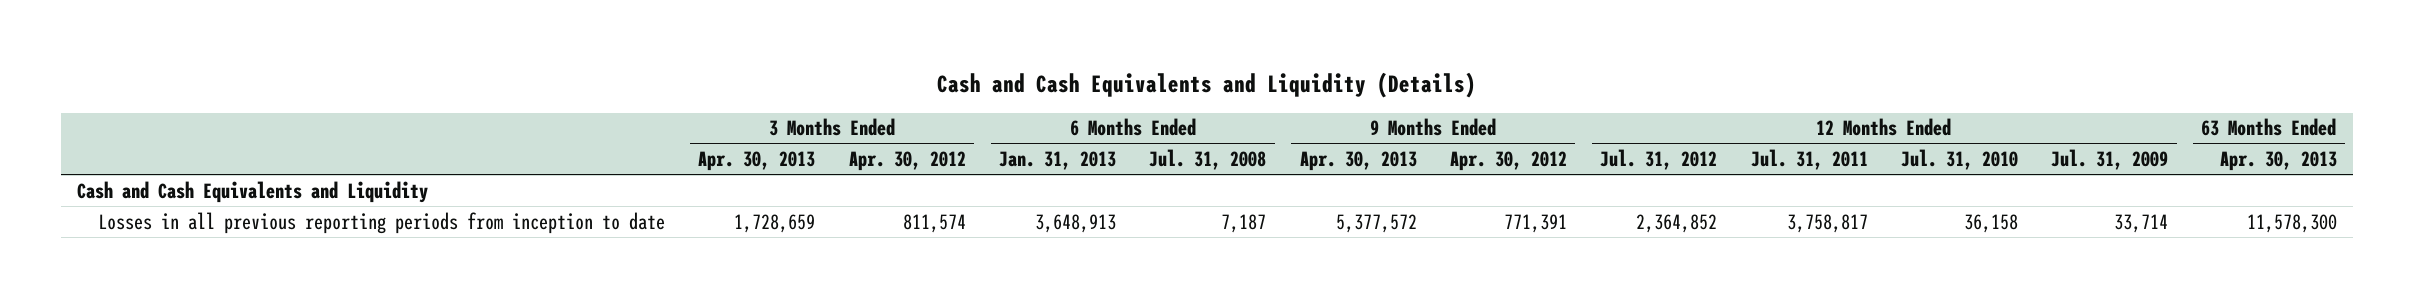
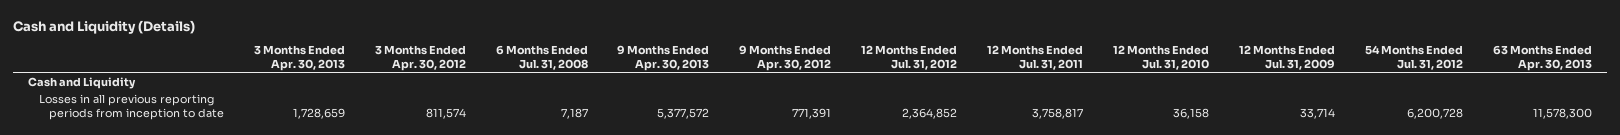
[936,72,1476,99] Cash and Cash Equivalents and Liquidity (Details) -> [13,19,196,34] Cash and Liquidity (Details)
[999,150,1117,170] Jan. 31, 2013 -> none
none -> [1364,45,1463,71] 54 Months Ended Jul. 31, 2012
[77,180,429,203] Cash and Cash Equivalents and Liquidity -> [28,77,137,90] Cash and Liquidity

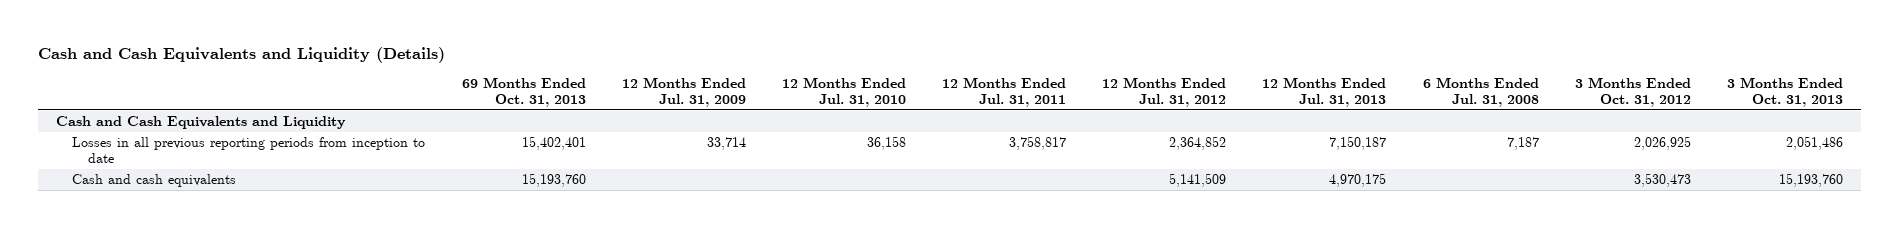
[13,19,196,34] Cash and Liquidity (Details) -> [38,47,446,64] Cash and Cash Equivalents and Liquidity (Details)
[253,45,345,72] 3 Months Ended Apr. 30, 2013 -> none
[374,45,466,72] 3 Months Ended Apr. 30, 2012 -> none
[617,45,710,72] 9 Months Ended Apr. 30, 2013 -> none
[739,45,832,72] 9 Months Ended Apr. 30, 2012 -> none
[1364,45,1463,71] 54 Months Ended Jul. 31, 2012 -> none
[1492,45,1592,72] 63 Months Ended Apr. 30, 2013 -> none
none -> [461,76,586,108] 69 Months Ended Oct. 31, 2013
none -> [1262,76,1387,108] 12 Months Ended Jul. 31, 2013
none -> [1574,76,1691,108] 3 Months Ended Oct. 31, 2012
none -> [1726,76,1843,108] 3 Months Ended Oct. 31, 2013
[28,77,137,90] Cash and Liquidity -> [56,115,347,129] Cash and Cash Equivalents and Liquidity
none -> [72,173,237,187] Cash and cash equivalents

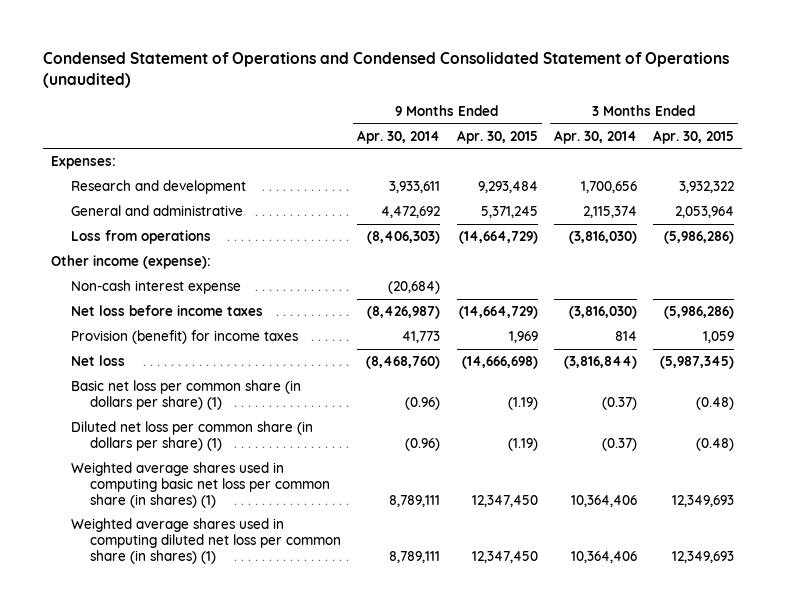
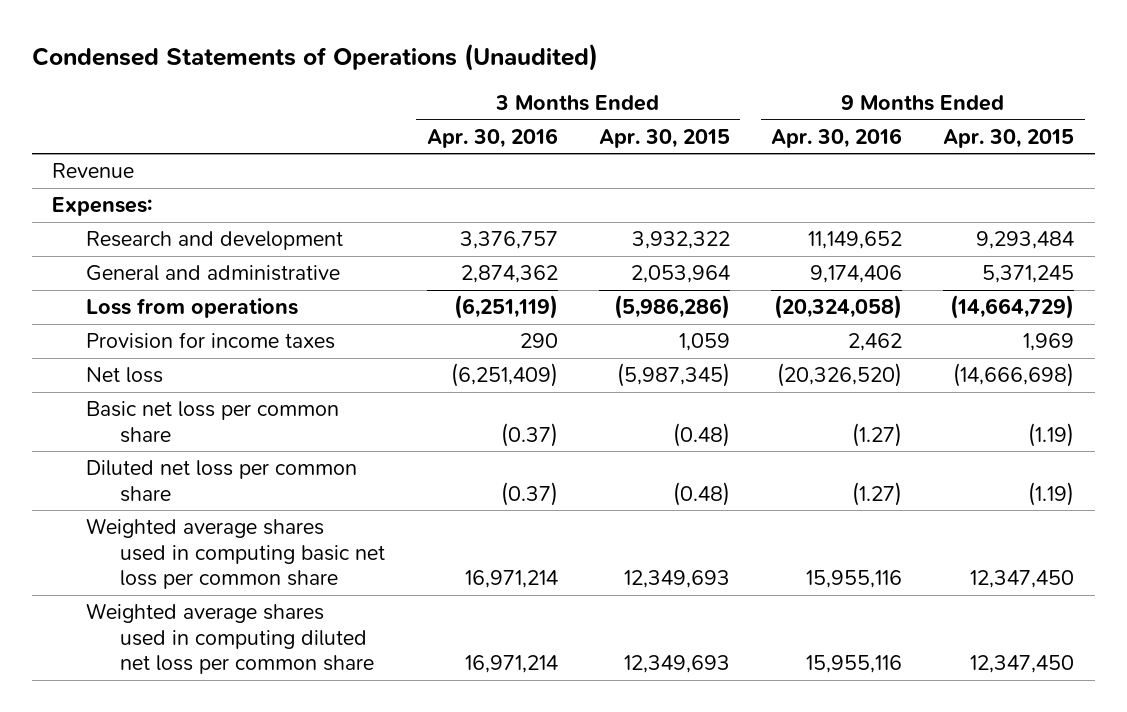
[43,52,730,88] Condensed Statement of Operations and Condensed Consolidated Statement of Operations (unaudited) -> [31,42,598,71] Condensed Statements of Operations (Unaudited)
[357,129,441,144] Apr. 30, 2014 -> none
[553,129,637,144] Apr. 30, 2014 -> none
none -> [426,127,558,148] Apr. 30, 2016
none -> [771,127,903,148] Apr. 30, 2016
none -> [52,163,135,179] Revenue
[51,255,212,270] Other income (expense): -> none
[70,280,241,295] Non-cash interest expense -> none
[70,305,263,317] Net loss before income taxes -> none
[70,330,298,345] Provision (benefit) for income taxes -> [86,332,336,350] Provision for income taxes
[70,380,301,411] Basic net loss per common share (in dollars per share) (1) -> [86,401,340,443] Basic net loss per common share
[70,421,313,452] Diluted net loss per common share (in dollars per share) (1) -> [86,460,358,502] Diluted net loss per common share
[70,462,331,508] Weighted average shares used in computing basic net loss per common share (in shares) (1) -> [86,518,386,590] Weighted average shares used in computing basic net loss per common share
[70,518,342,564] Weighted average shares used in computing diluted net loss per common share (in shares) (1) -> [86,603,375,675] Weighted average shares used in computing diluted net loss per common share

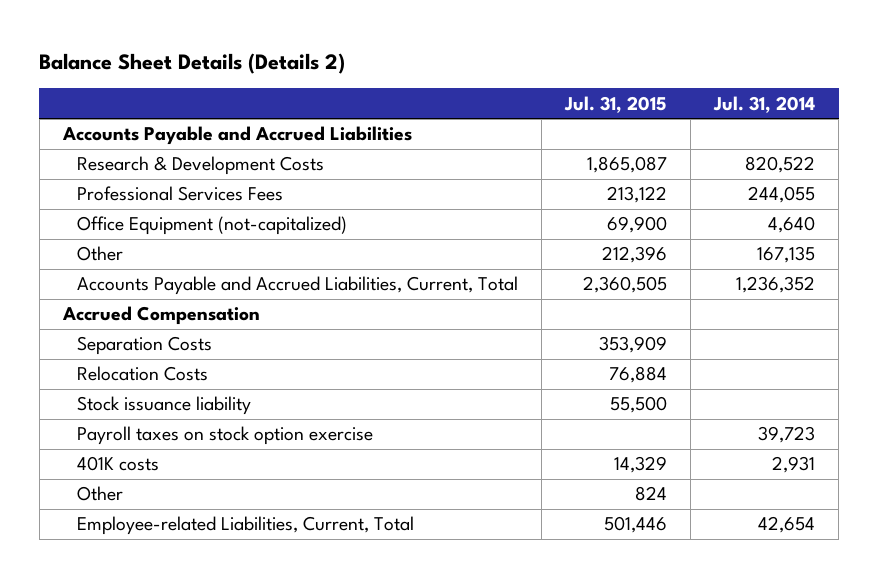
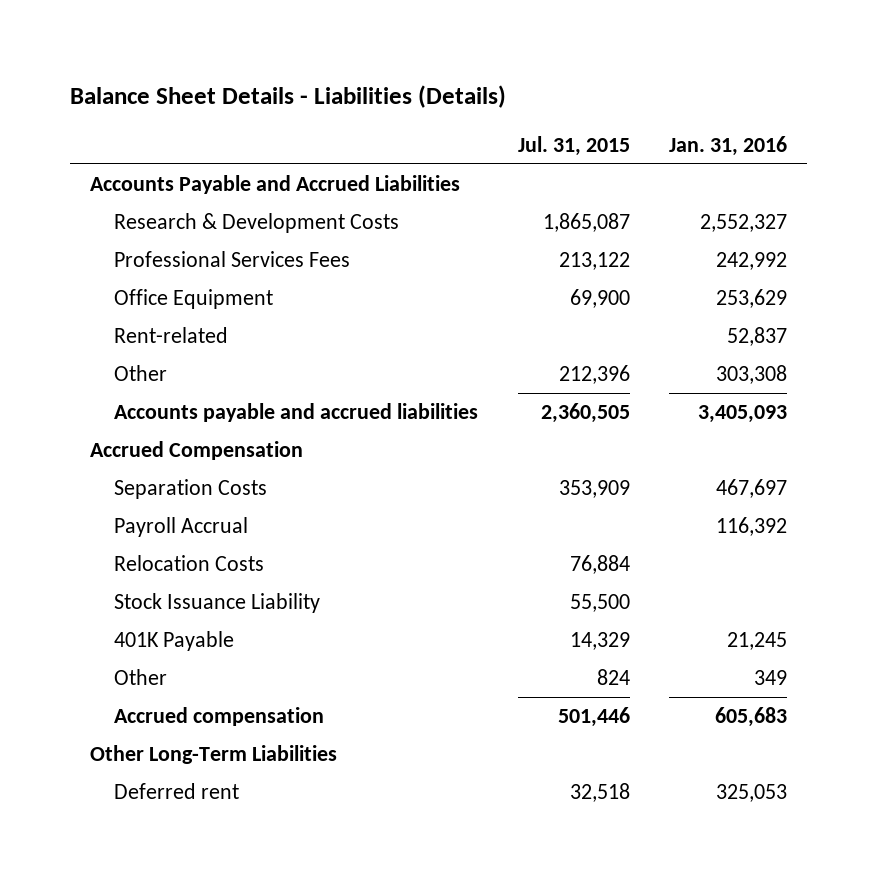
[39,52,346,74] Balance Sheet Details (Details 2) -> [69,84,506,108] Balance Sheet Details - Liabilities (Details)
[713,95,816,113] Jul. 31, 2014 -> none
none -> [669,135,788,156] Jan. 31, 2016
[76,216,347,236] Office Equipment (not-capitalized) -> [114,289,274,310] Office Equipment
none -> [114,327,229,344] Rent-related
[76,276,518,296] Accounts Payable and Accrued Liabilities, Current, Total -> [114,403,479,423] Accounts payable and accrued liabilities
none -> [114,517,249,538] Payroll Accrual
[76,426,373,446] Payroll taxes on stock option exercise -> none
[76,396,251,416] Stock issuance liability -> [114,593,321,614] Stock Issuance Liability
[76,456,159,472] 401K costs -> [114,631,235,652] 401K Payable
[76,516,414,536] Employee-related Liabilities, Current, Total -> [114,707,325,727] Accrued compensation
none -> [89,745,337,765] Other Long-Term Liabilities
none -> [114,783,240,800] Deferred rent

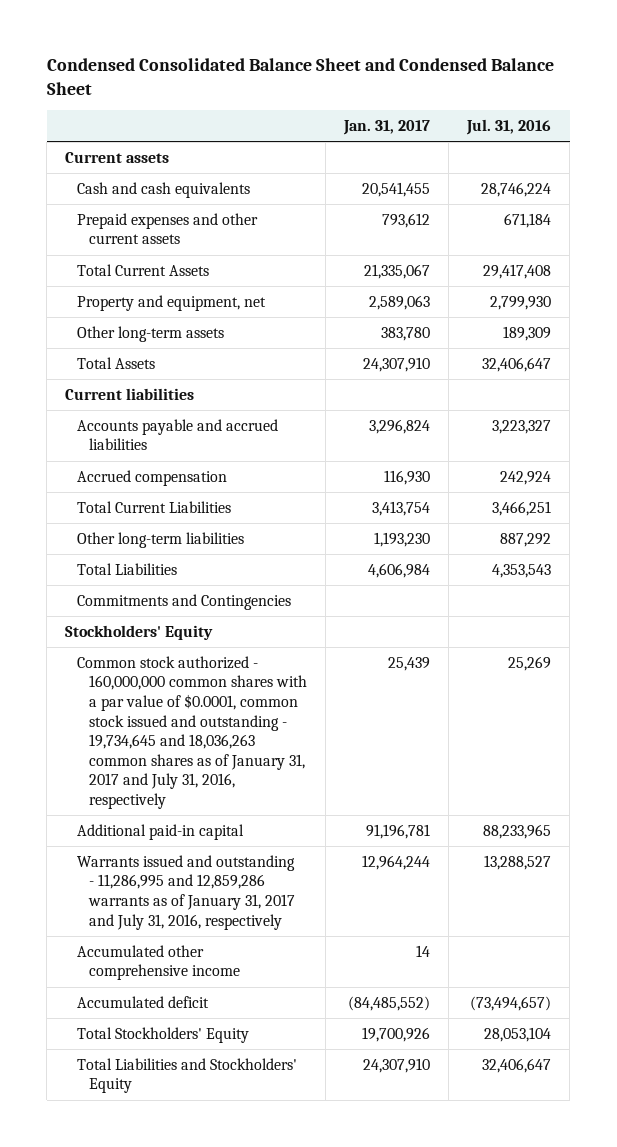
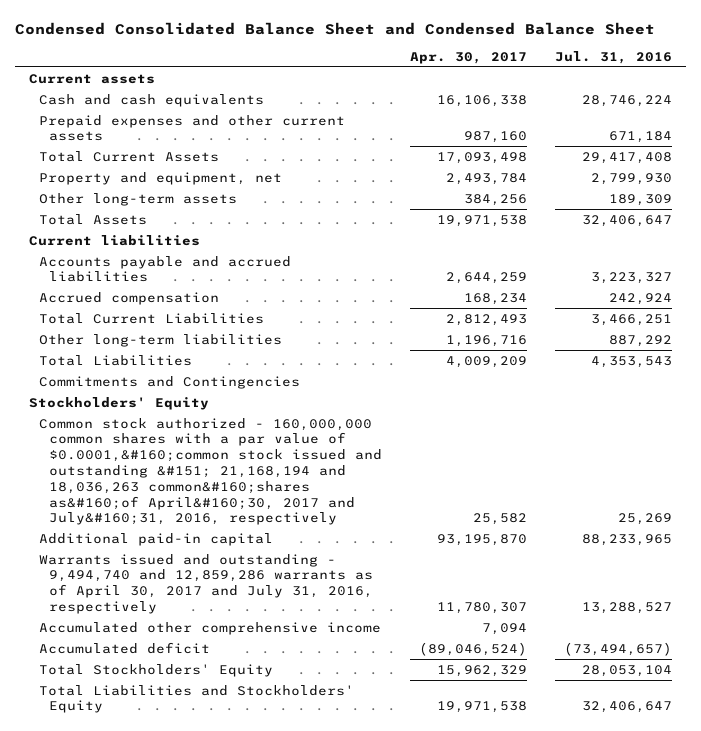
[343,120,431,136] Jan. 31, 2017 -> none
none -> [410,51,528,64] Apr. 30, 2017
[77,655,308,810] Common stock authorized - 160,000,000 common shares with a par value of $0.0001, common stock issued and outstanding - 19,734,645 and 18,036,263 common shares as of January 31, 2017 and July 31, 2016, respectively -> [38,417,383,526] Common stock authorized - 160,000,000 common shares with a par value of $0.0001,&#160;common stock issued and outstanding &#151; 21,168,194 and 18,036,263 common&#160;shares as&#160;of April&#160;30, 2017 and July&#160;31, 2016, respectively
[77,854,296,930] Warrants issued and outstanding - 11,286,995 and 12,859,286 warrants as of January 31, 2017 and July 31, 2016, respectively -> [38,553,374,614] Warrants issued and outstanding - 9,494,740 and 12,859,286 warrants as of April 30, 2017 and July 31, 2016, respectively

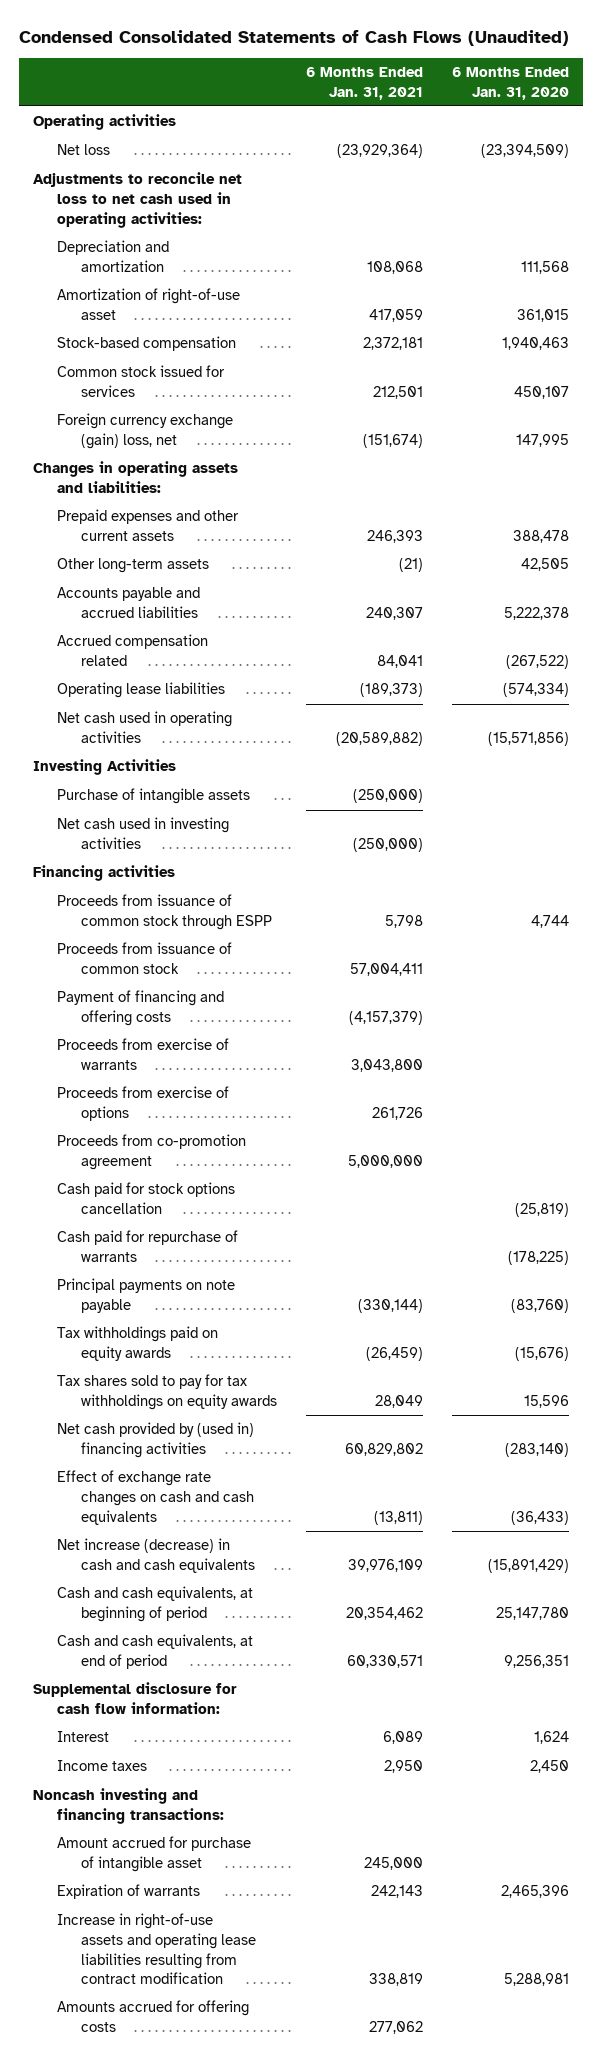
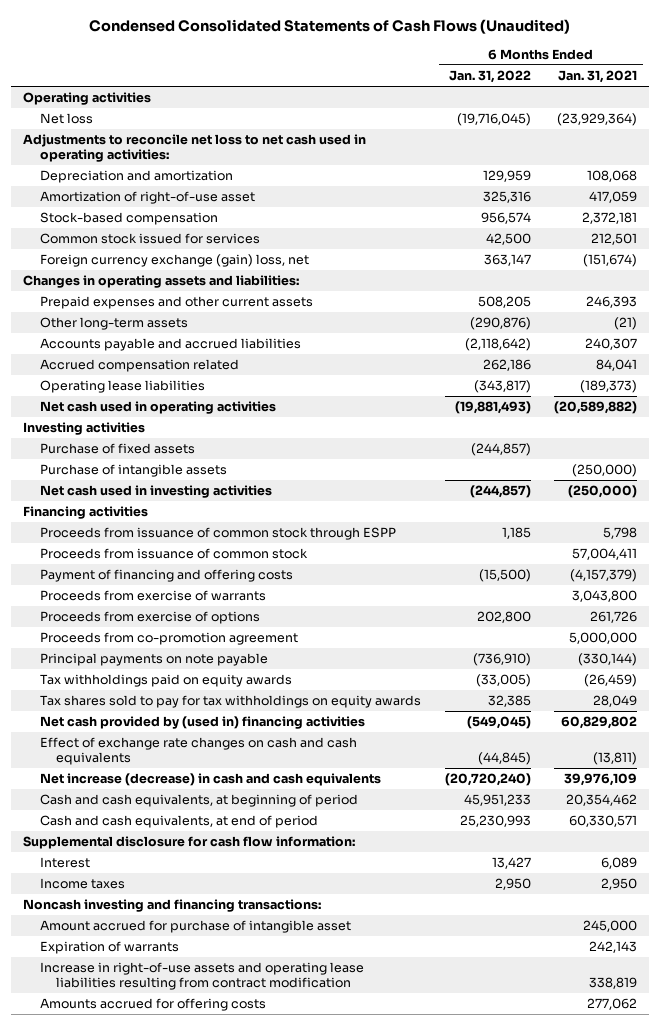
[451,67,569,100] 6 Months Ended Jan. 31, 2020 -> none
none -> [448,70,531,84] Jan. 31, 2022
[33,759,177,776] Investing Activities -> [23,422,146,436] Investing activities
none -> [39,443,195,455] Purchase of fixed assets
[57,1182,236,1215] Cash paid for stock options cancellation -> none
[57,1230,239,1263] Cash paid for repurchase of warrants -> none

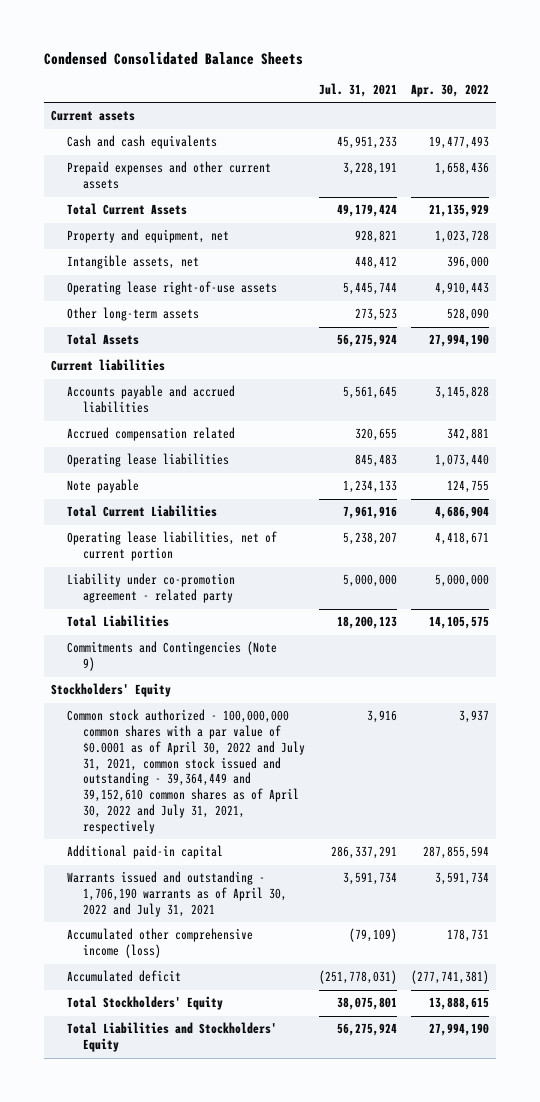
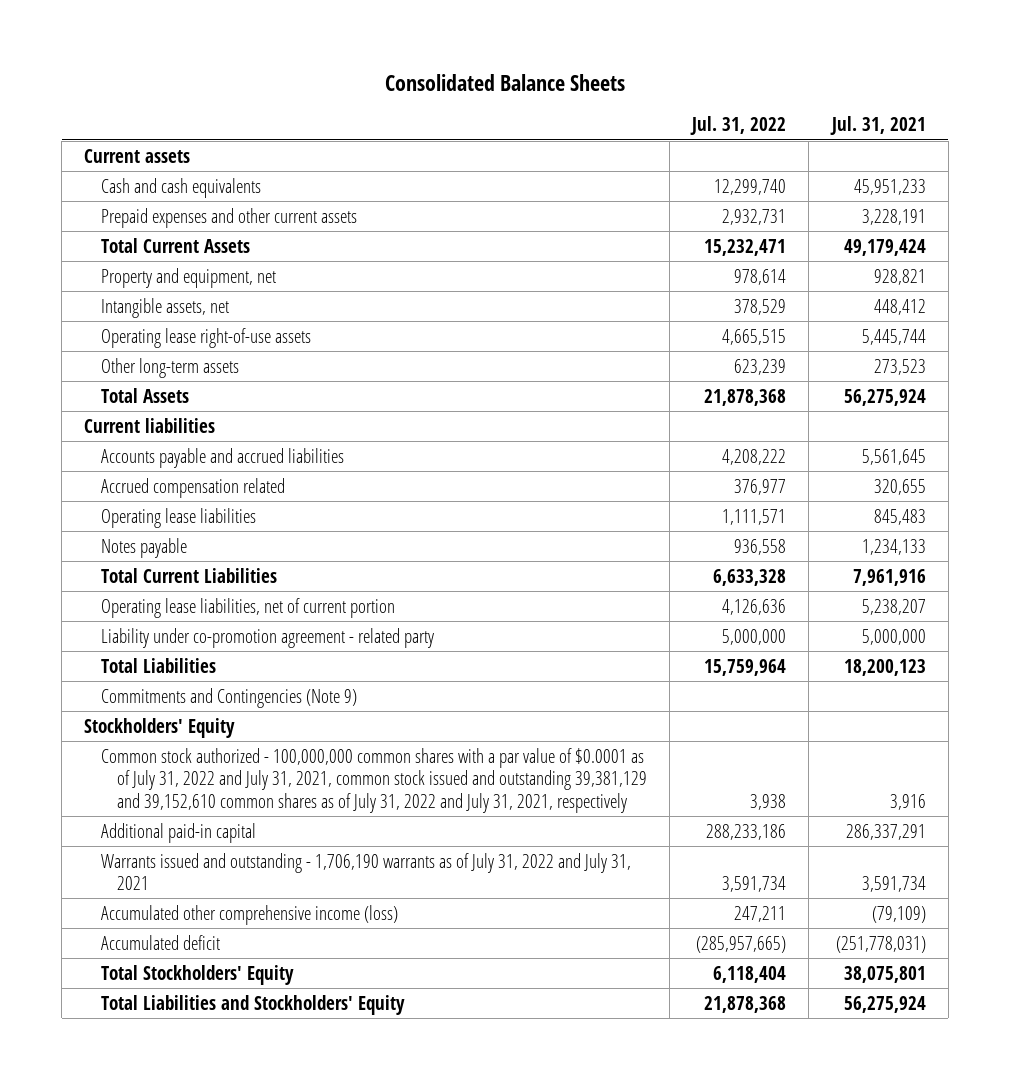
[43,51,303,65] Condensed Consolidated Balance Sheets -> [384,73,625,91] Consolidated Balance Sheets
[411,83,490,97] Apr. 30, 2022 -> none
none -> [690,116,787,136] Jul. 31, 2022
[66,479,139,494] Note payable -> [100,537,187,558] Notes payable
[66,709,305,834] Common stock authorized - 100,000,000 common shares with a par value of $0.0001 as of April 30, 2022 and July 31, 2021, common stock issued and outstanding - 39,364,449 and 39,152,610 common shares as of April 30, 2022 and July 31, 2021, respectively -> [100,747,647,814] Common stock authorized - 100,000,000 common shares with a par value of $0.0001 as of July 31, 2022 and July 31, 2021, common stock issued and outstanding 39,381,129 and 39,152,610 common shares as of July 31, 2022 and July 31, 2021, respectively
[66,871,287,917] Warrants issued and outstanding - 1,706,190 warrants as of April 30, 2022 and July 31, 2021 -> [100,852,631,891] Warrants issued and outstanding - 1,706,190 warrants as of July 31, 2022 and July 31, 2021

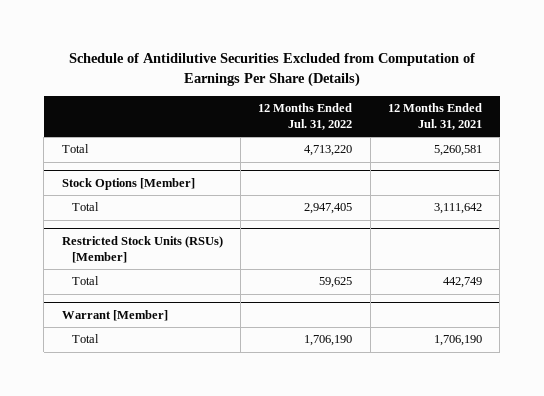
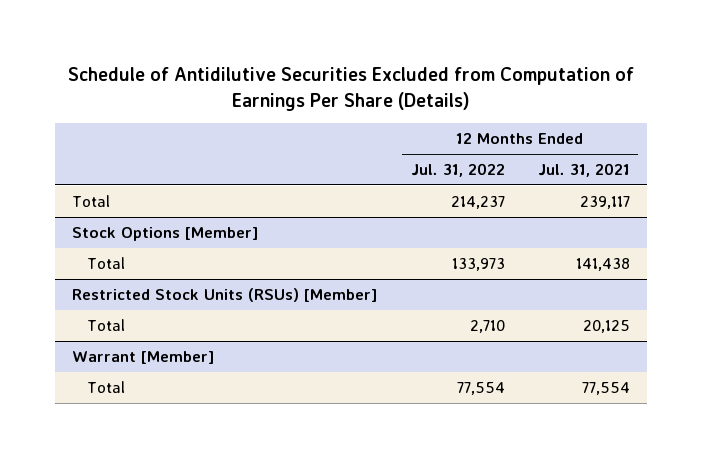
[304,145,353,157] 4,713,220 -> [450,196,505,210] 214,237
[433,145,482,157] 5,260,581 -> [579,196,630,210] 239,117
[304,203,353,215] 2,947,405 -> [451,258,505,272] 133,973
[433,203,482,215] 3,111,642 -> [575,258,630,272] 141,438
[319,277,353,289] 59,625 -> [469,320,505,334] 2,710
[442,277,482,289] 442,749 -> [582,320,630,334] 20,125
[304,335,353,347] 1,706,190 -> [456,382,505,396] 77,554
[433,335,482,347] 1,706,190 -> [581,382,630,396] 77,554

